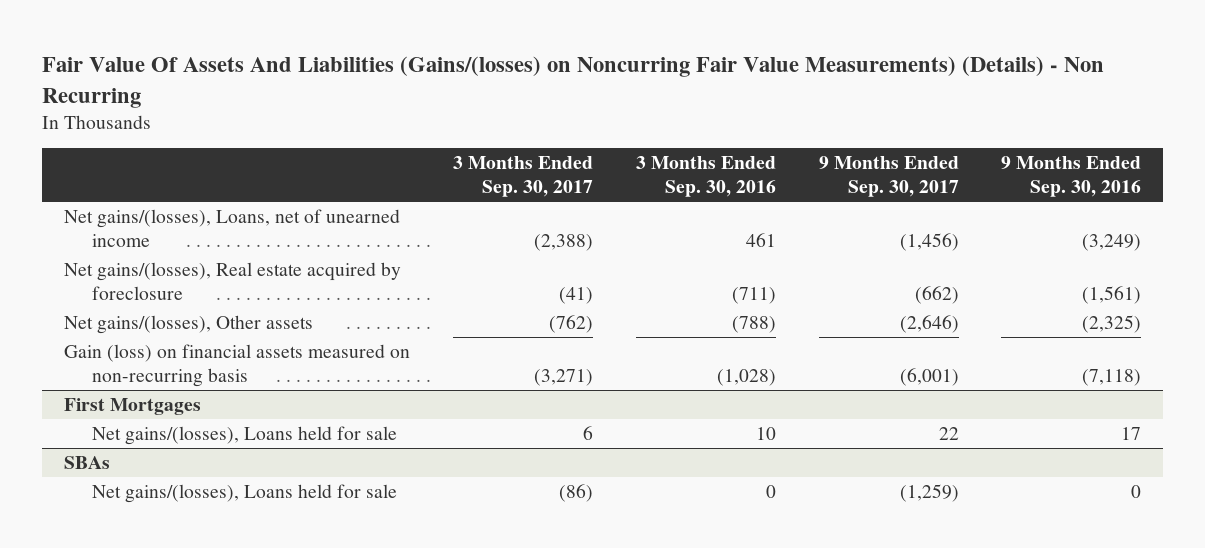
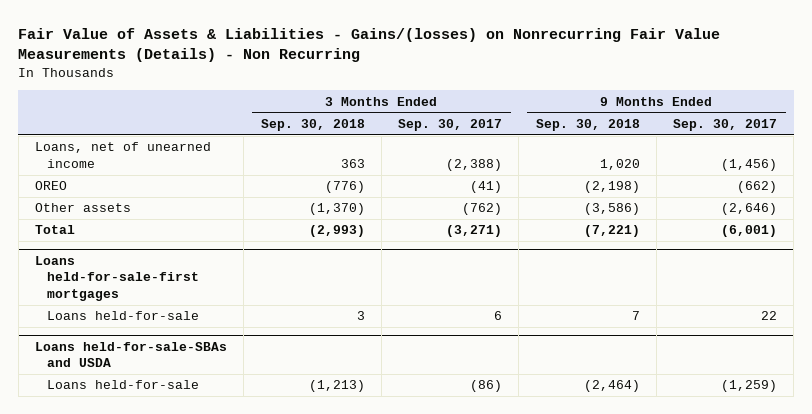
[42,56,1105,108] Fair Value Of Assets And Liabilities (Gains/(losses) on Noncurring Fair Value Measurements) (Details) - Non Recurring -> [18,27,721,63] Fair Value of Assets & Liabilities - Gains/(losses) on Nonrecurring Fair Value Measurements (Details) - Non Recurring
[635,156,776,197] 3 Months Ended Sep. 30, 2016 -> none
[1001,156,1142,197] 9 Months Ended Sep. 30, 2016 -> none
none -> [260,118,365,131] Sep. 30, 2018
none -> [535,118,640,131] Sep. 30, 2018
[63,209,400,247] Net gains/(losses), Loans, net of unearned income -> [35,142,212,168] Loans, net of unearned income
[63,262,401,300] Net gains/(losses), Real estate acquired by foreclosure -> [35,181,68,191] OREO
[63,315,313,335] Net gains/(losses), Other assets -> [35,203,132,213] Other assets
[63,344,410,387] Gain (loss) on financial assets measured on non-recurring basis -> [35,225,76,235] Total
[63,398,201,416] First Mortgages -> [35,255,200,301] Loans held-for-sale-first mortgages
[91,426,397,446] Net gains/(losses), Loans held for sale -> [47,311,200,321] Loans held-for-sale
[63,456,110,470] SBAs -> [35,341,228,368] Loans held-for-sale-SBAs and USDA
[91,484,397,504] Net gains/(losses), Loans held for sale -> [47,380,200,390] Loans held-for-sale

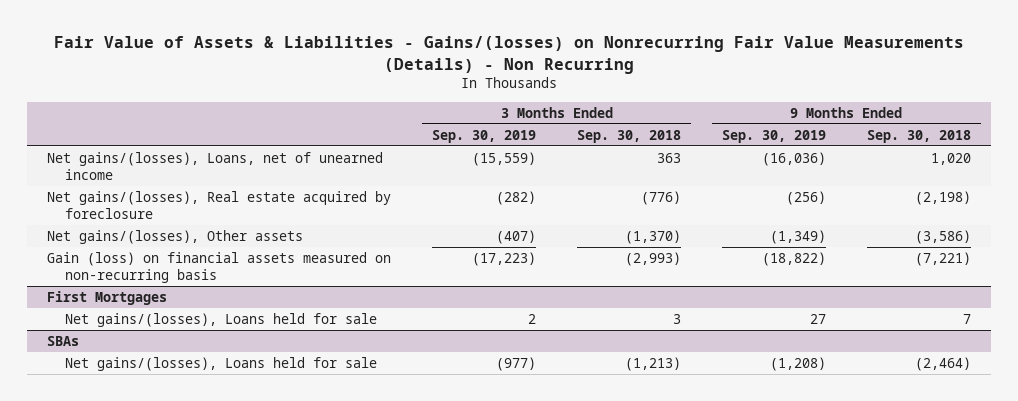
[398,118,503,131] Sep. 30, 2017 -> none
[673,118,778,131] Sep. 30, 2017 -> none
none -> [432,129,537,143] Sep. 30, 2019
none -> [721,129,826,143] Sep. 30, 2019
[35,142,212,168] Loans, net of unearned income -> [47,151,384,181] Net gains/(losses), Loans, net of unearned income
[35,181,68,191] OREO -> [47,190,392,220] Net gains/(losses), Real estate acquired by foreclosure
[35,203,132,213] Other assets -> [47,229,304,244] Net gains/(losses), Other assets
[35,225,76,235] Total -> [47,251,392,284] Gain (loss) on financial assets measured on non-recurring basis
[35,255,200,301] Loans held-for-sale-first mortgages -> [47,290,168,305] First Mortgages
[47,311,200,321] Loans held-for-sale -> [65,312,378,327] Net gains/(losses), Loans held for sale
[35,341,228,368] Loans held-for-sale-SBAs and USDA -> [47,335,80,346] SBAs
[47,380,200,390] Loans held-for-sale -> [65,356,378,371] Net gains/(losses), Loans held for sale

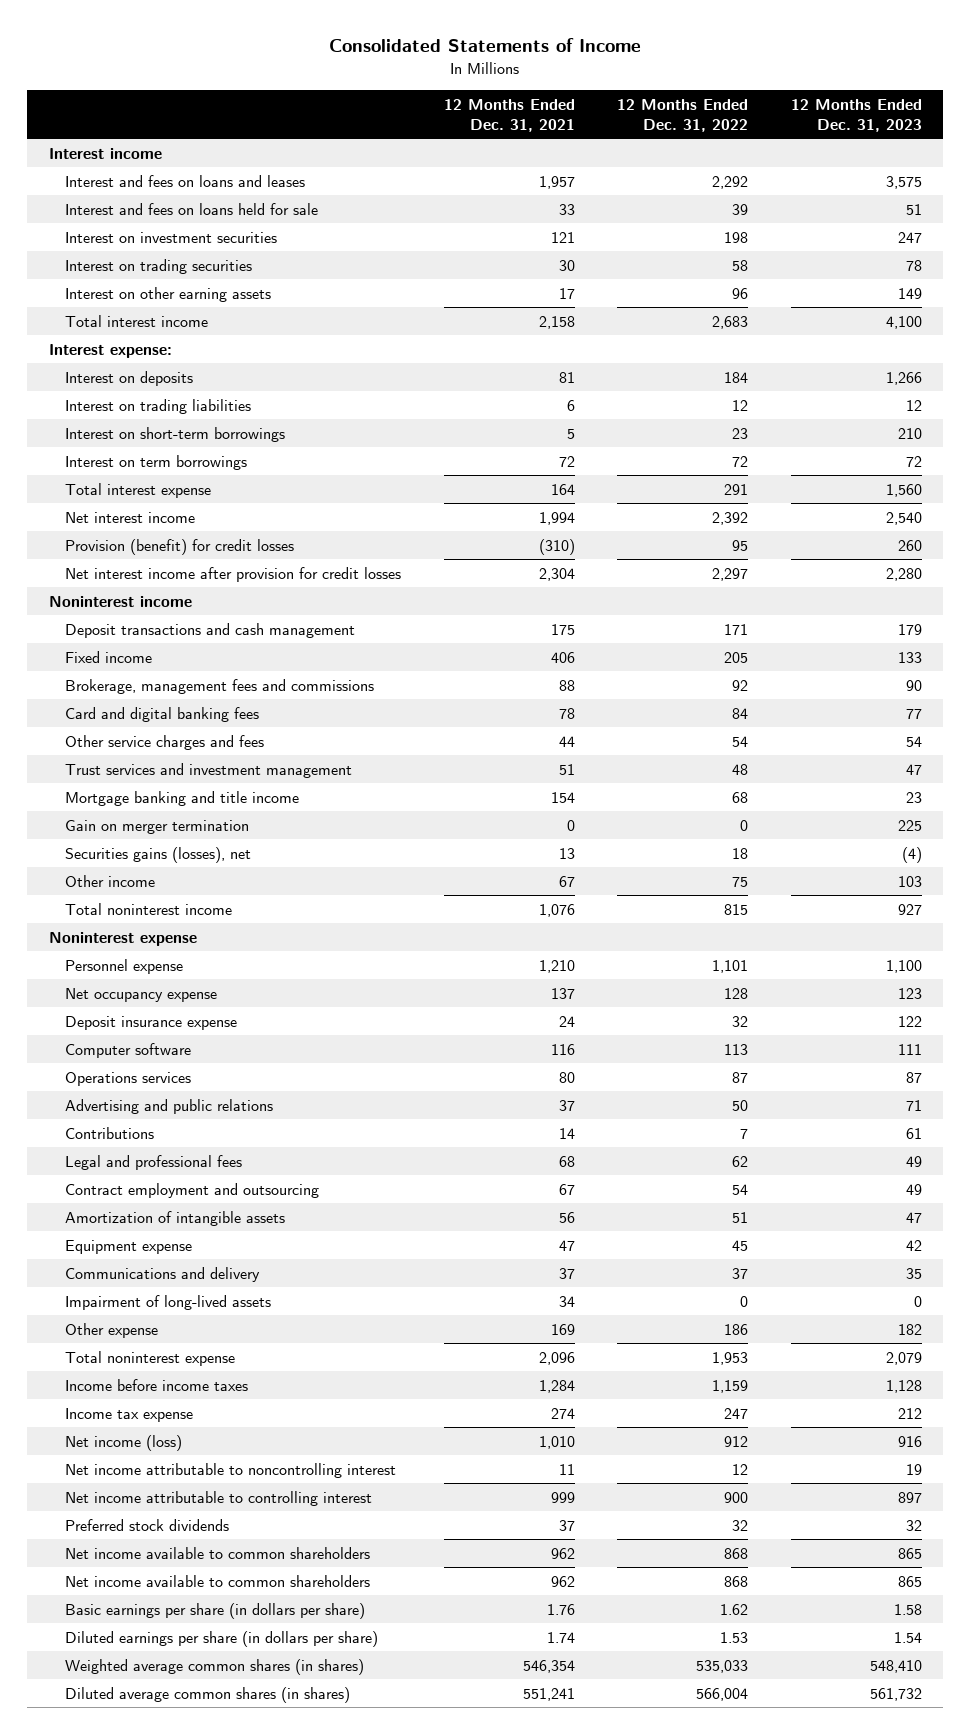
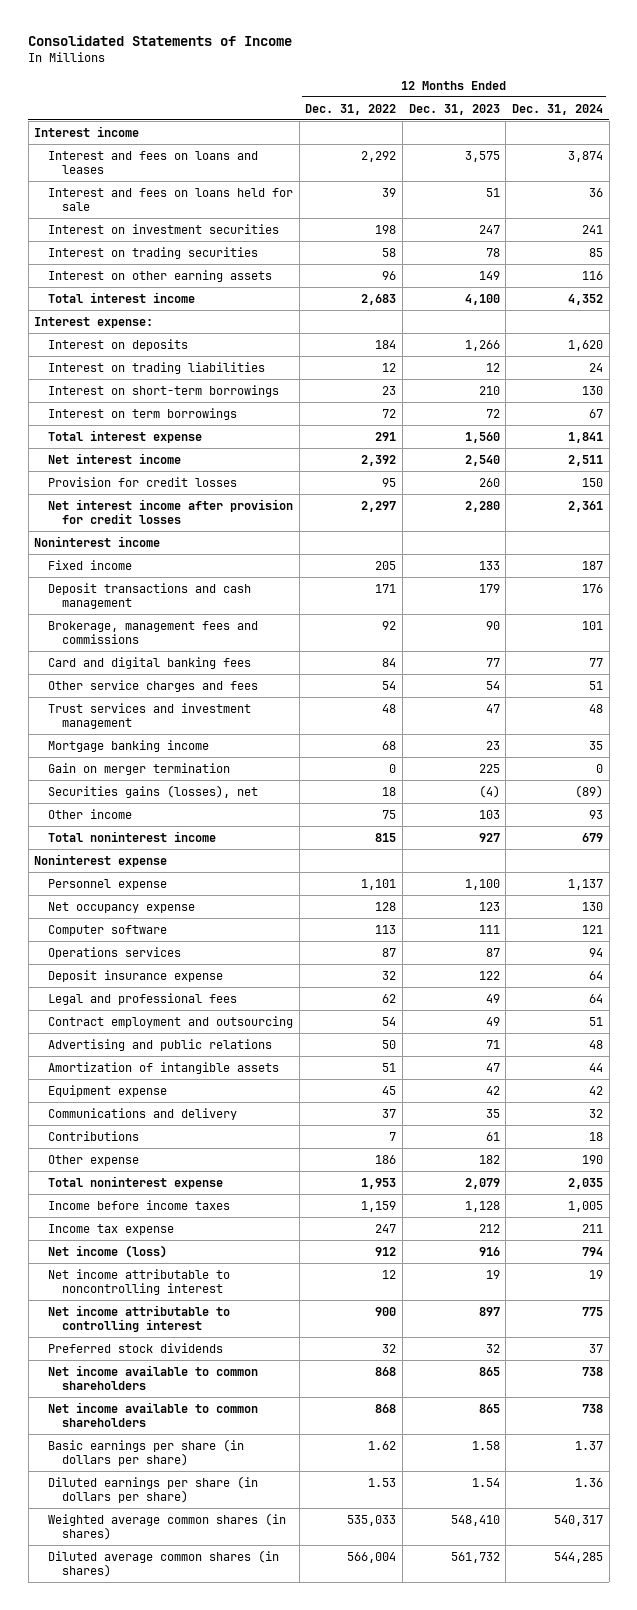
[443,98,575,133] 12 Months Ended Dec. 31, 2021 -> none
none -> [512,103,604,115] Dec. 31, 2024
[65,538,295,555] Provision (benefit) for credit losses -> [48,476,238,487] Provision for credit losses
[65,622,356,638] Deposit transactions and cash management -> [48,582,252,609] Deposit transactions and cash management
[65,790,300,806] Mortgage banking and title income -> [48,739,210,752] Mortgage banking income
[65,1015,238,1030] Deposit insurance expense -> [48,969,224,982] Deposit insurance expense
[65,1098,274,1114] Advertising and public relations -> [48,1038,273,1051] Advertising and public relations
[65,1294,272,1310] Impairment of long-lived assets -> none
[65,1126,155,1139] Contributions -> [48,1130,140,1141] Contributions

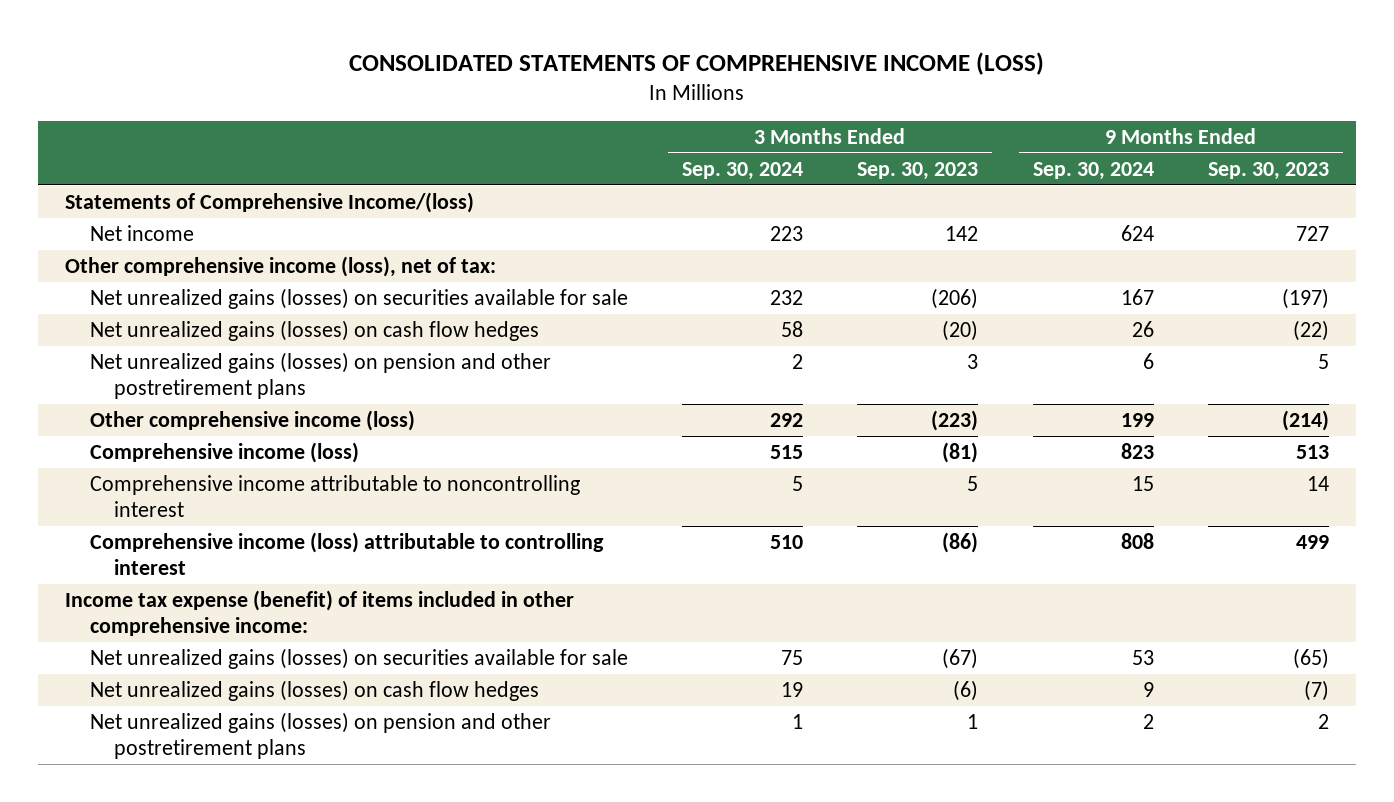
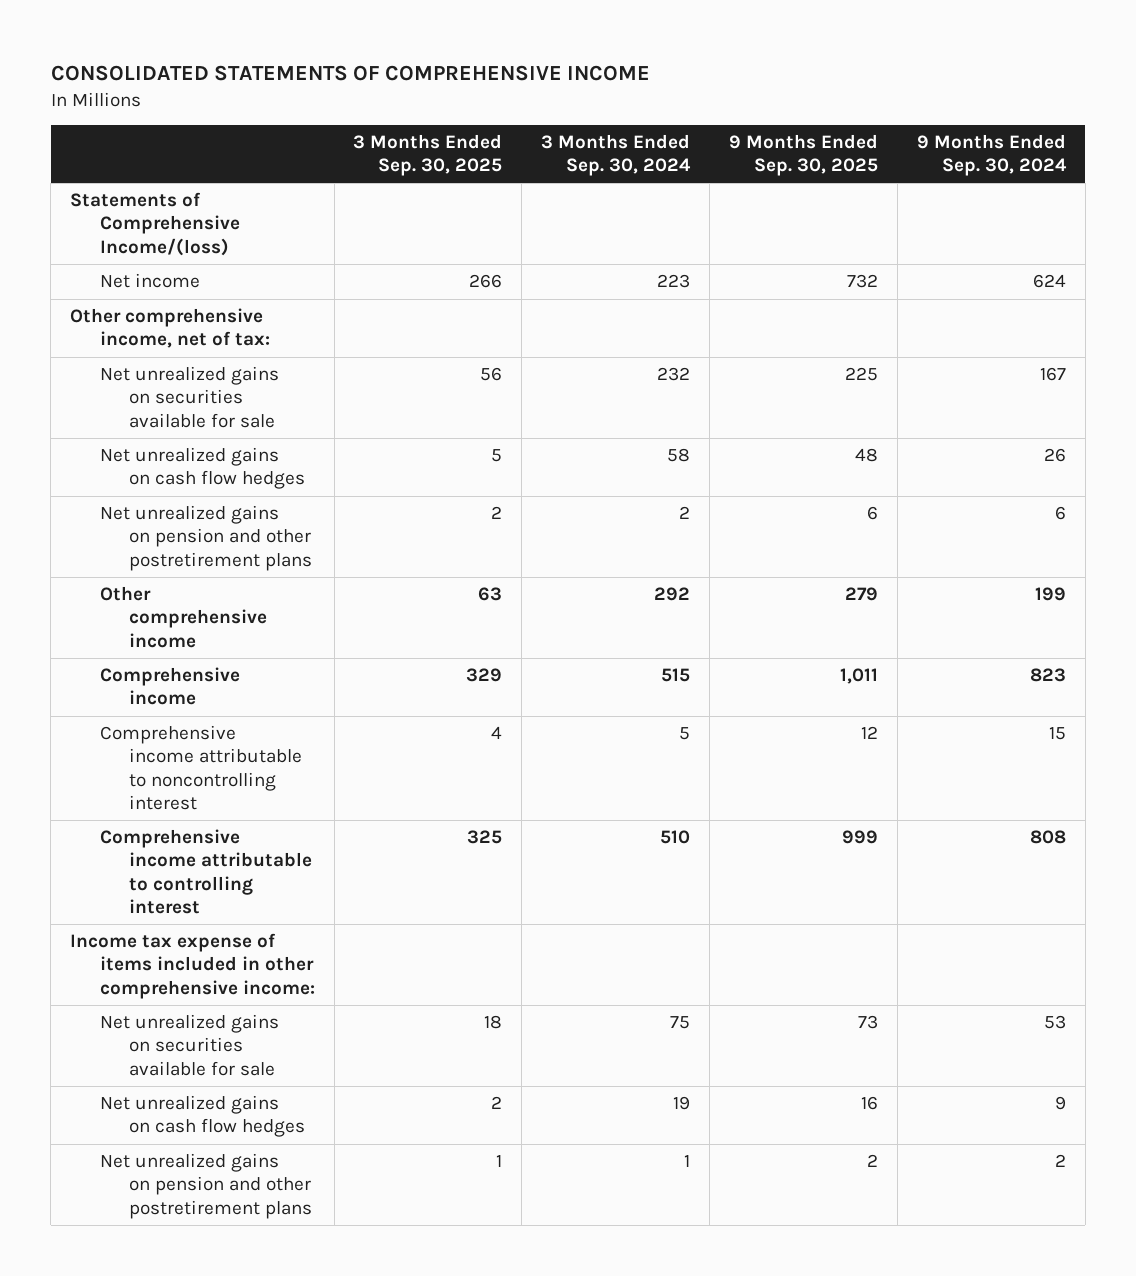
[348,51,1044,75] CONSOLIDATED STATEMENTS OF COMPREHENSIVE INCOME (LOSS) -> [50,65,650,82] CONSOLIDATED STATEMENTS OF COMPREHENSIVE INCOME
[857,161,979,180] Sep. 30, 2023 -> none
[1207,161,1329,180] Sep. 30, 2023 -> none
none -> [353,133,503,176] 3 Months Ended Sep. 30, 2025
none -> [729,133,879,176] 9 Months Ended Sep. 30, 2025
[64,255,496,277] Other comprehensive income (loss), net of tax: -> [70,308,270,349] Other comprehensive income, net of tax:
[89,287,628,309] Net unrealized gains (losses) on securities available for sale -> [99,366,279,428] Net unrealized gains on securities available for sale
[89,319,539,341] Net unrealized gains (losses) on cash flow hedges -> [99,447,306,490] Net unrealized gains on cash flow hedges
[89,351,551,399] Net unrealized gains (losses) on pension and other postretirement plans -> [99,505,313,571] Net unrealized gains on pension and other postretirement plans
[89,409,415,431] Other comprehensive income (loss) -> [99,586,268,648] Other comprehensive income
[89,441,359,463] Comprehensive income (loss) -> [99,667,240,706] Comprehensive income
[89,531,604,575] Comprehensive income (loss) attributable to controlling interest -> [99,829,313,914] Comprehensive income attributable to controlling interest
[64,589,574,636] Income tax expense (benefit) of items included in other comprehensive income: -> [70,933,315,999] Income tax expense of items included in other comprehensive income:
[89,647,628,669] Net unrealized gains (losses) on securities available for sale -> [99,1014,279,1076] Net unrealized gains on securities available for sale
[89,679,539,701] Net unrealized gains (losses) on cash flow hedges -> [99,1095,306,1138] Net unrealized gains on cash flow hedges
[89,711,551,759] Net unrealized gains (losses) on pension and other postretirement plans -> [99,1153,313,1219] Net unrealized gains on pension and other postretirement plans

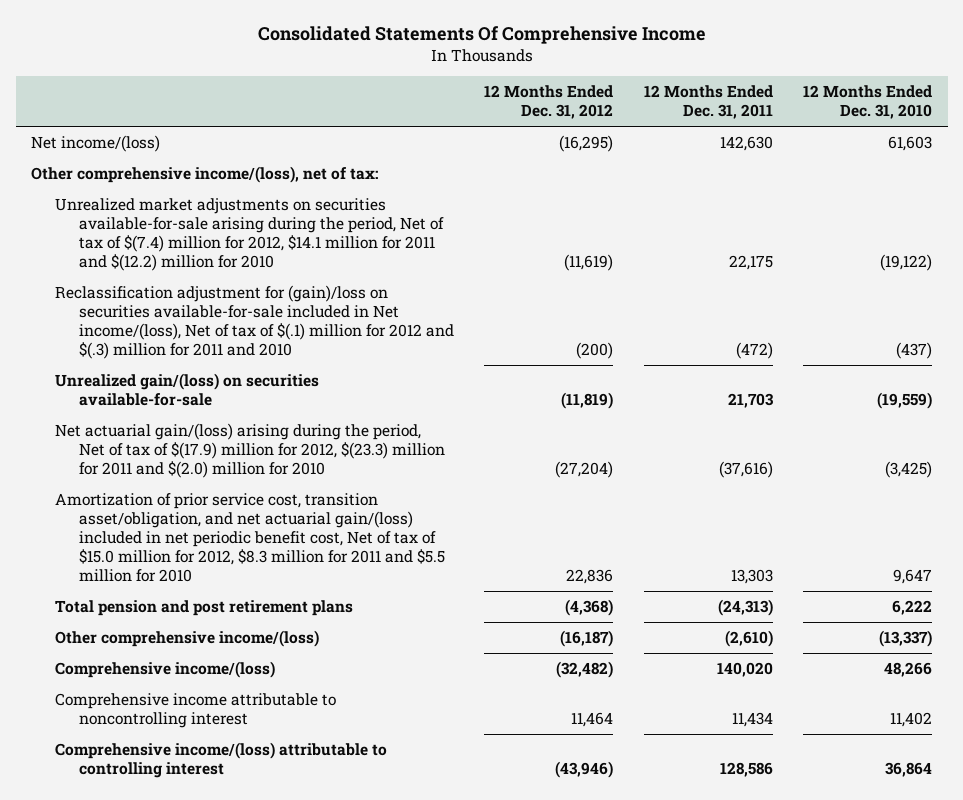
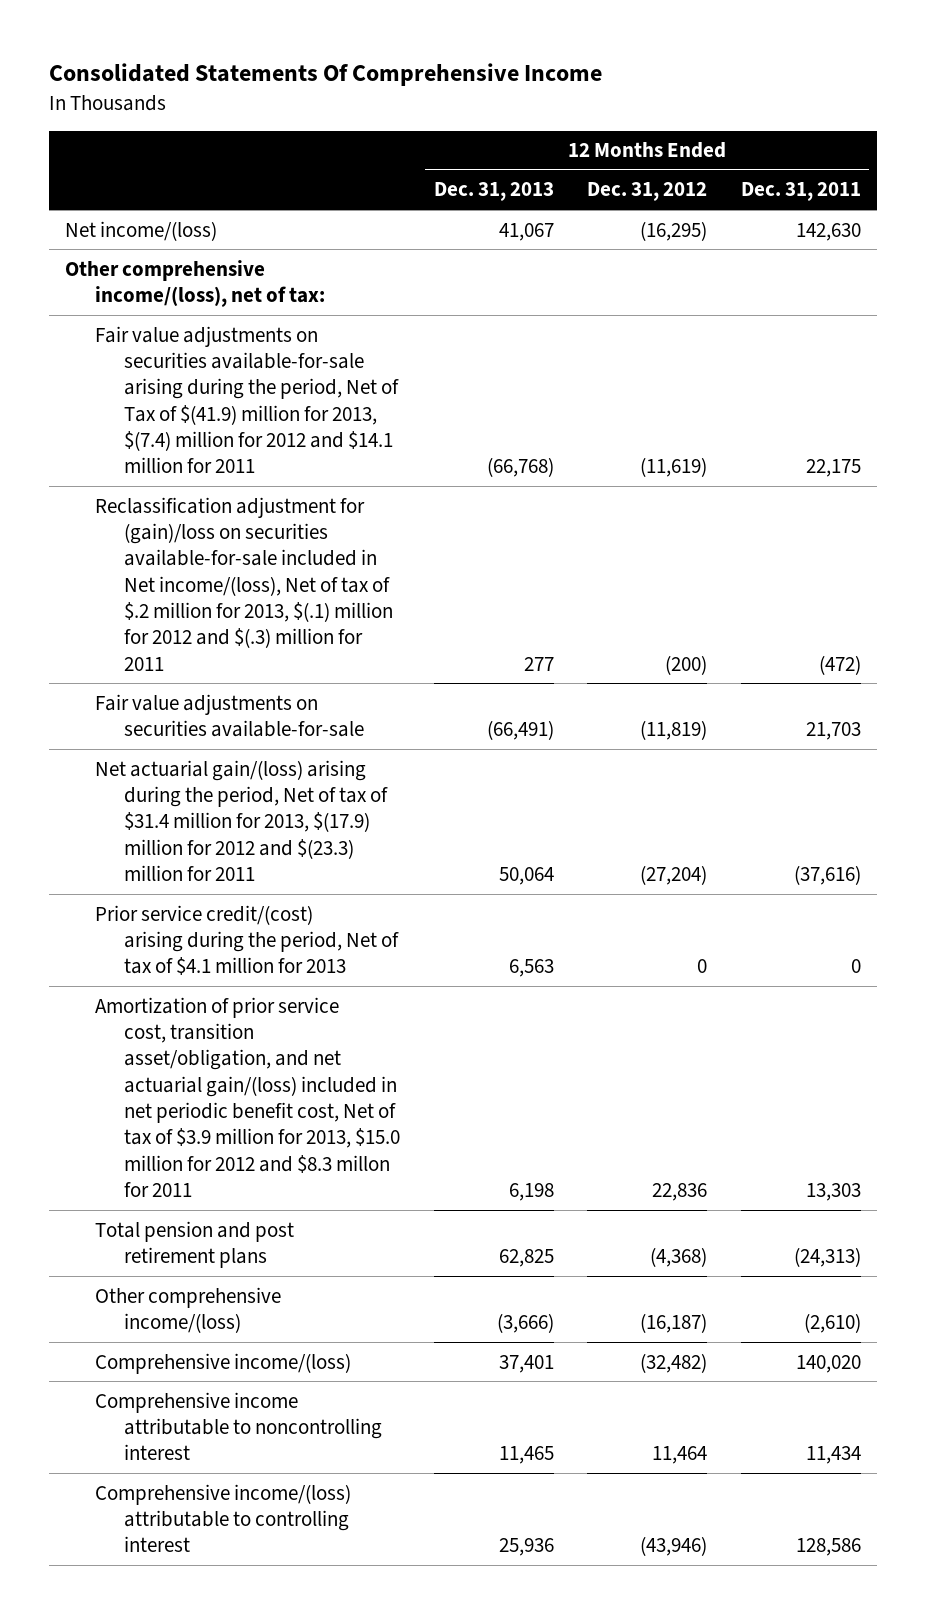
[803,85,933,120] 12 Months Ended Dec. 31, 2010 -> none
none -> [433,182,554,202] Dec. 31, 2013
[54,197,444,272] Unrealized market adjustments on securities available-for-sale arising during the period, Net of tax of $(7.4) million for 2012, $14.1 million for 2011 and $(12.2) million for 2010 -> [94,325,399,474] Fair value adjustments on securities available-for-sale arising during the period, Net of Tax of $(41.9) million for 2013, $(7.4) million for 2012 and $14.1 million for 2011
[54,284,454,360] Reclassification adjustment for (gain)/loss on securities available-for-sale included in Net income/(loss), Net of tax of $(.1) million for 2012 and $(.3) million for 2011 and 2010 -> [94,496,393,671] Reclassification adjustment for (gain)/loss on securities available-for-sale included in Net income/(loss), Net of tax of $.2 million for 2013, $(.1) million for 2012 and $(.3) million for 2011
[54,372,319,407] Unrealized gain/(loss) on securities available-for-sale -> [94,693,364,737] Fair value adjustments on securities available-for-sale
[54,422,445,479] Net actuarial gain/(loss) arising during the period, Net of tax of $(17.9) million for 2012, $(23.3) million for 2011 and $(2.0) million for 2010 -> [94,759,388,882] Net actuarial gain/(loss) arising during the period, Net of tax of $31.4 million for 2013, $(17.9) million for 2012 and $(23.3) million for 2011
none -> [94,904,399,976] Prior service credit/(cost) arising during the period, Net of tax of $4.1 million for 2013
[54,492,445,583] Amortization of prior service cost, transition asset/obligation, and net actuarial gain/(loss) included in net periodic benefit cost, Net of tax of $15.0 million for 2012, $8.3 million for 2011 and $5.5 million for 2010 -> [94,996,400,1198] Amortization of prior service cost, transition asset/obligation, and net actuarial gain/(loss) included in net periodic benefit cost, Net of tax of $3.9 million for 2013, $15.0 million for 2012 and $8.3 millon for 2011

